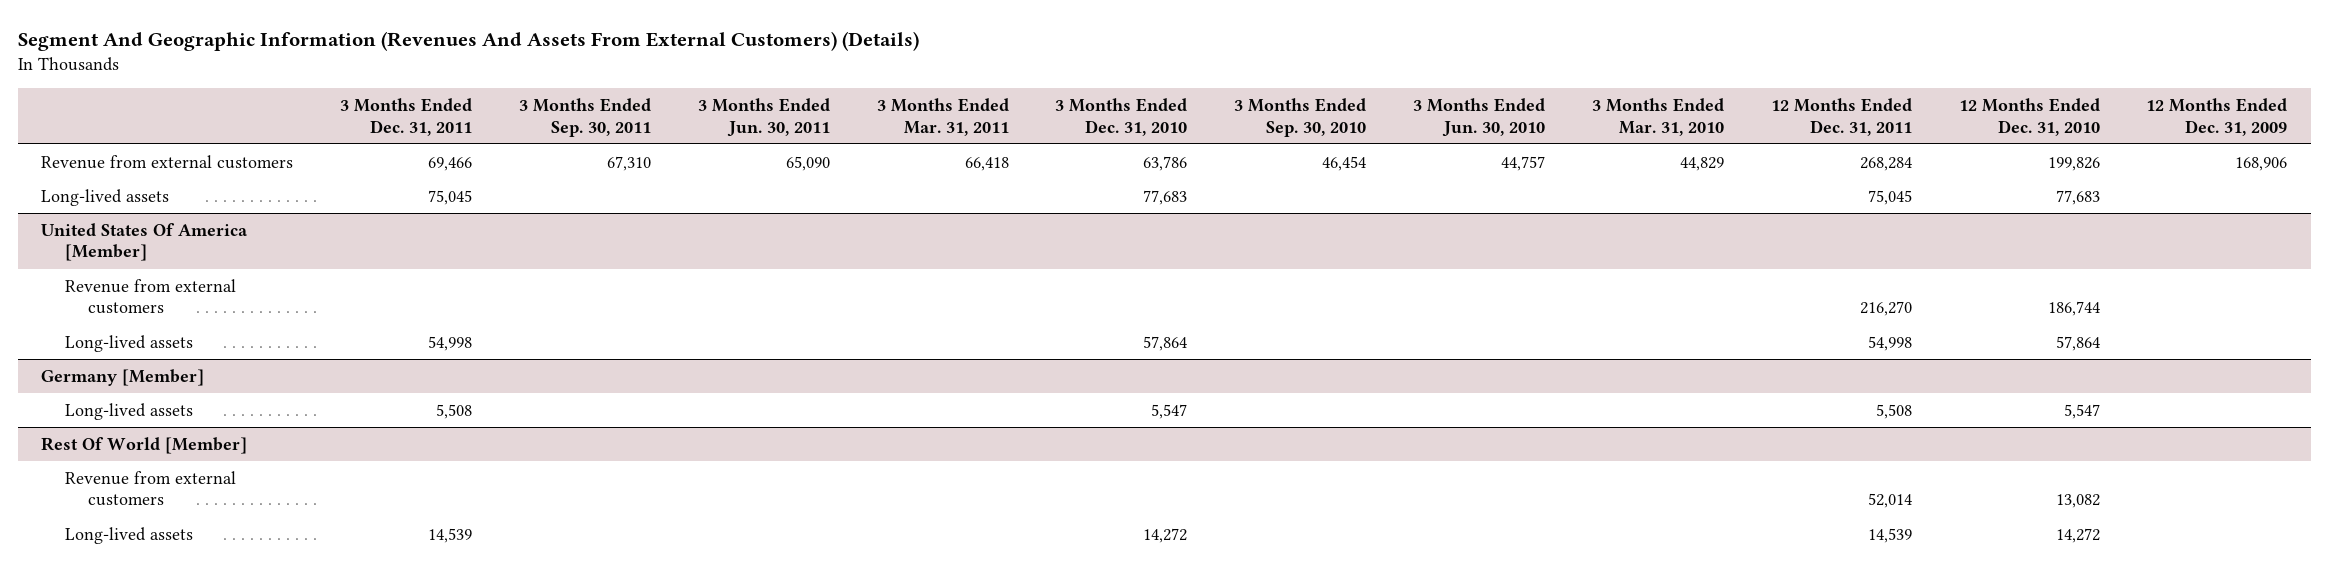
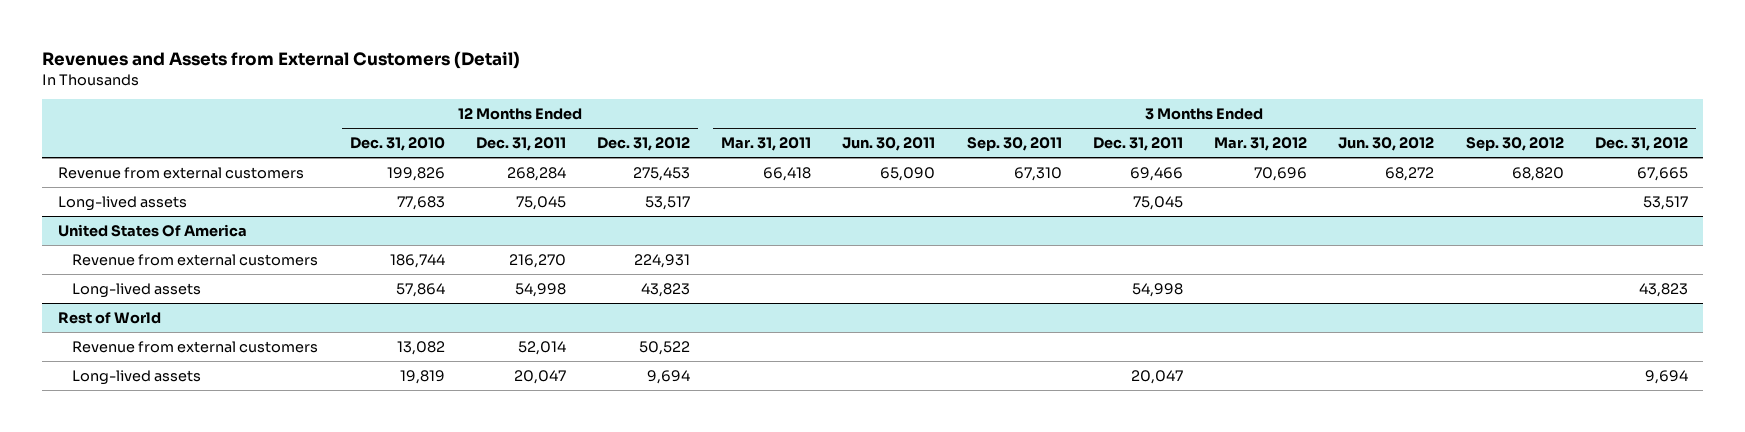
[17,30,919,51] Segment And Geographic Information (Revenues And Assets From External Customers) (Details) -> [42,50,521,69] Revenues and Assets from External Customers (Detail)
[1055,98,1188,136] 3 Months Ended Dec. 31, 2010 -> none
[1234,98,1367,137] 3 Months Ended Sep. 30, 2010 -> none
[1413,98,1546,137] 3 Months Ended Jun. 30, 2010 -> none
[1591,98,1724,136] 3 Months Ended Mar. 31, 2010 -> none
[2146,98,2288,136] 12 Months Ended Dec. 31, 2009 -> none
none -> [596,137,690,152] Dec. 31, 2012
none -> [1214,137,1308,152] Mar. 31, 2012
none -> [1338,137,1435,152] Jun. 30, 2012
none -> [1465,137,1564,152] Sep. 30, 2012
none -> [1594,137,1688,152] Dec. 31, 2012
[41,222,249,262] United States Of America [Member] -> [57,223,247,237] United States Of America
[41,368,205,386] Germany [Member] -> none
[64,402,193,420] Long-lived assets -> none
[41,436,248,454] Rest Of World [Member] -> [57,311,161,324] Rest of World
[428,527,473,543] 14,539 -> [1130,369,1183,384] 20,047
[1867,527,1912,543] 14,539 -> [513,369,566,384] 20,047
[2055,527,2100,543] 14,272 -> [399,369,445,384] 19,819

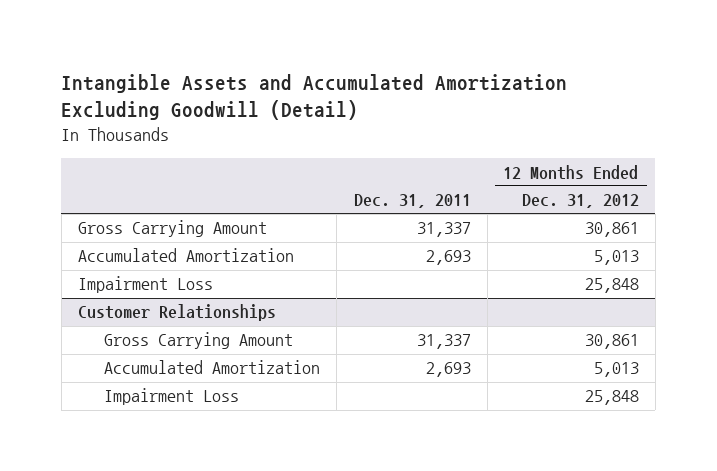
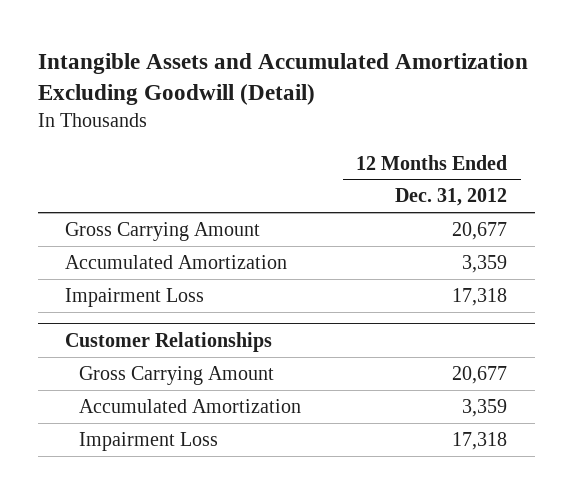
[353,194,471,209] Dec. 31, 2011 -> none
[584,222,639,238] 30,861 -> [452,221,508,240] 20,677
[593,250,639,266] 5,013 -> [462,254,508,273] 3,359
[584,278,639,294] 25,848 -> [452,287,508,306] 17,318
[584,334,639,350] 30,861 -> [452,365,508,384] 20,677
[593,362,639,378] 5,013 -> [462,398,508,417] 3,359
[584,390,639,406] 25,848 -> [452,431,508,450] 17,318

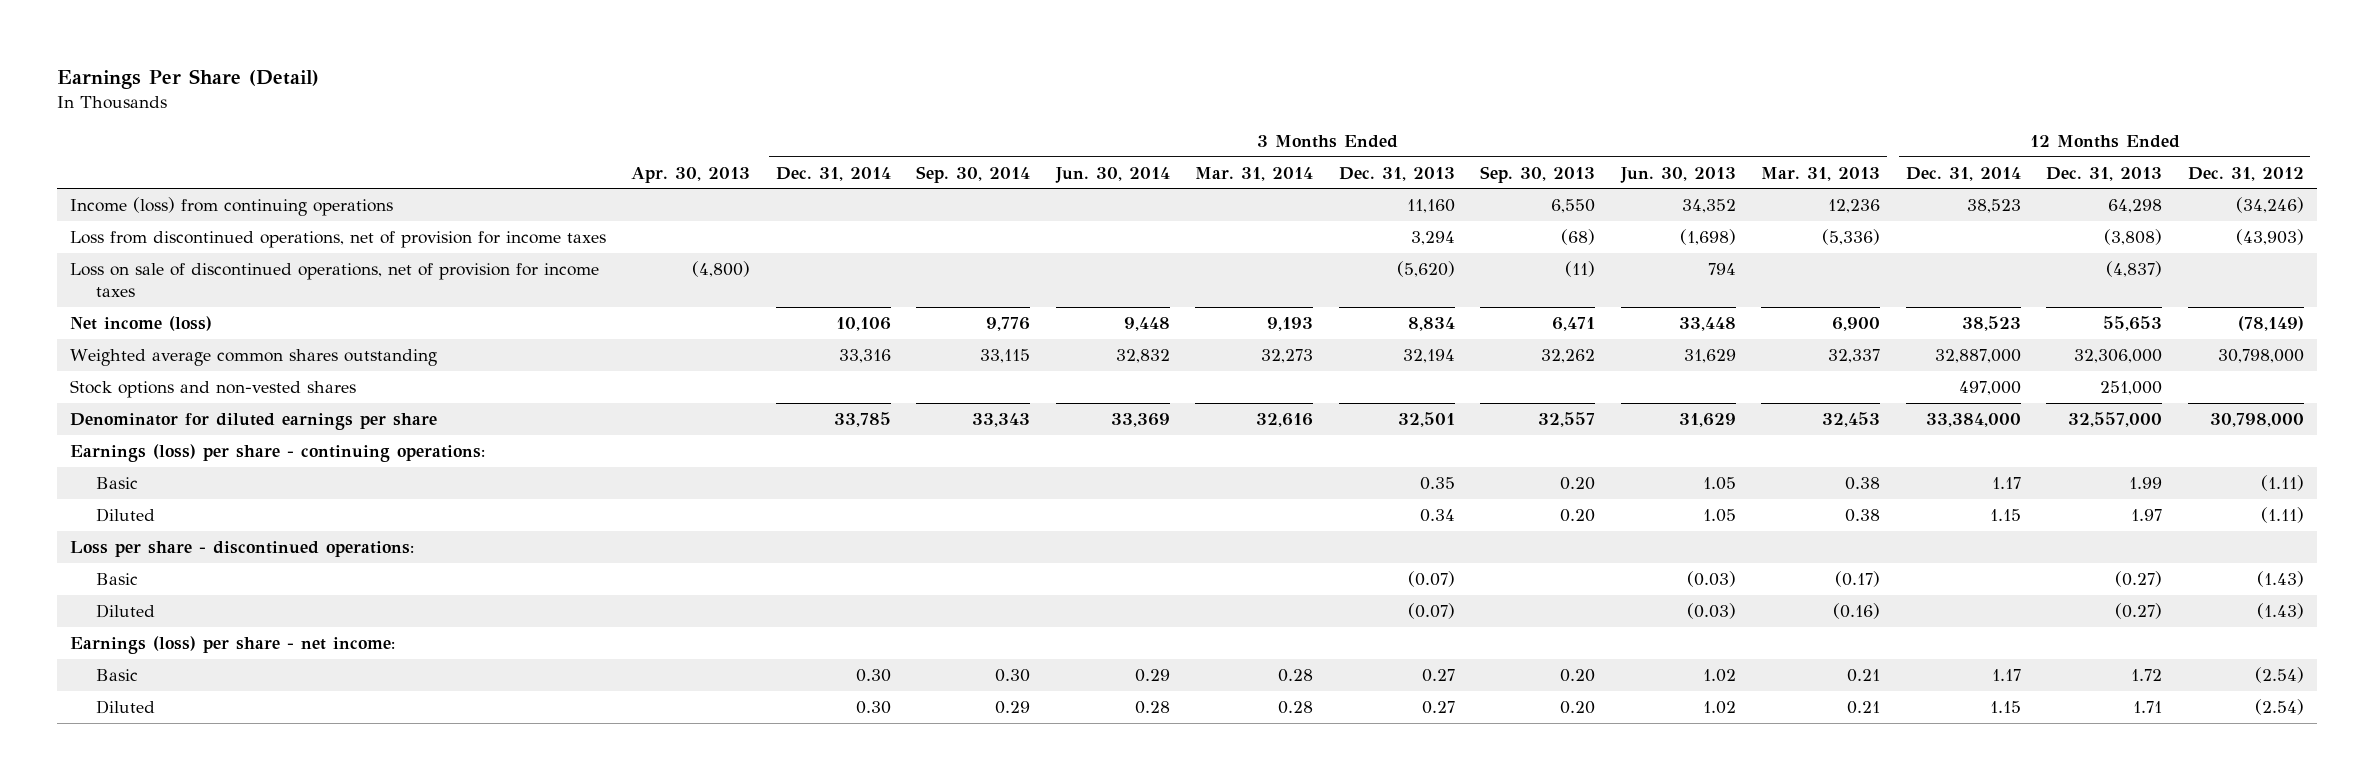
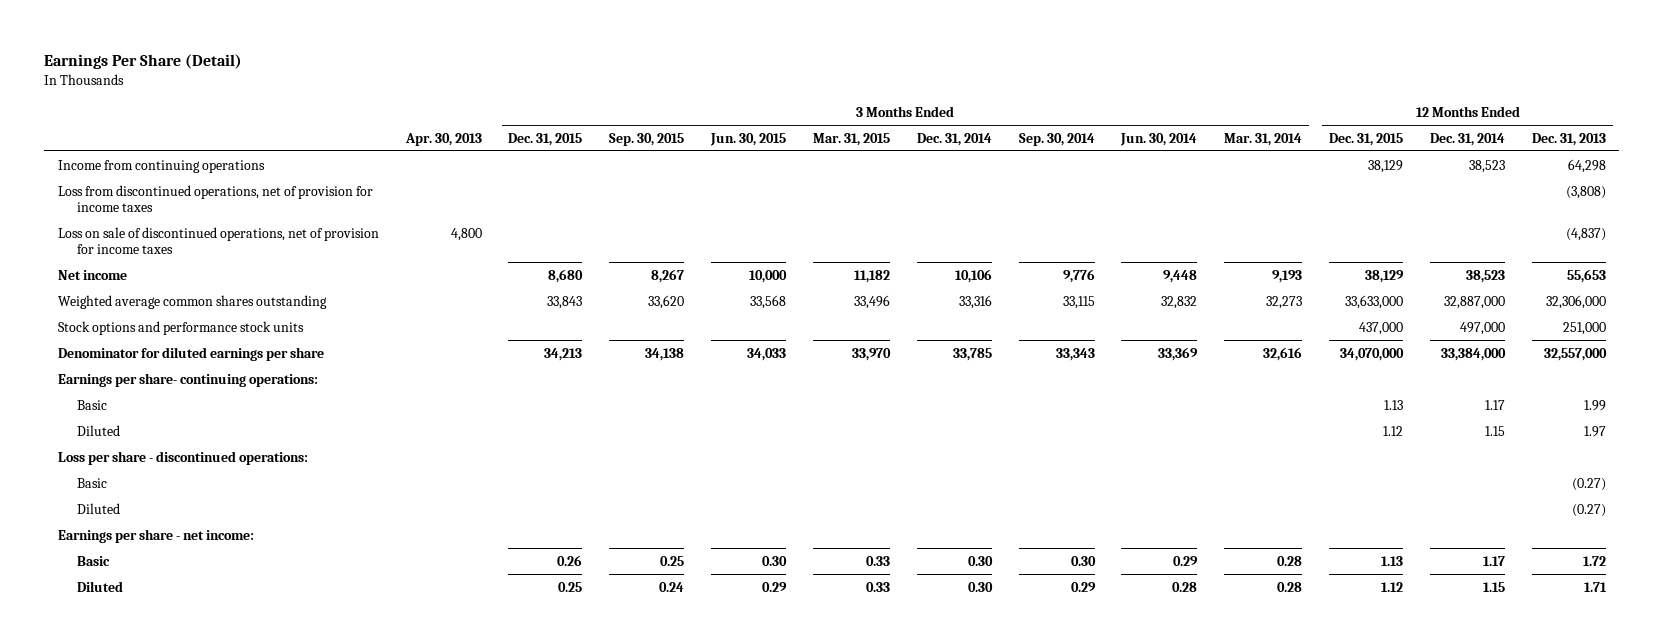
[1338,166,1455,181] Dec. 31, 2013 -> none
[1480,165,1596,183] Sep. 30, 2013 -> none
[1619,166,1736,183] Jun. 30, 2013 -> none
[1761,166,1881,181] Mar. 31, 2013 -> none
[2187,166,2304,181] Dec. 31, 2012 -> none
none -> [508,132,583,146] Dec. 31, 2015
none -> [609,132,685,146] Sep. 30, 2015
none -> [710,132,787,146] Jun. 30, 2015
none -> [812,132,890,146] Mar. 31, 2015
none -> [1329,132,1404,146] Dec. 31, 2015
[69,196,393,216] Income (loss) from continuing operations -> [57,159,265,173] Income from continuing operations
[692,260,751,277] (4,800) -> [450,227,482,241] 4,800
[69,315,212,331] Net income (loss) -> [57,269,127,280] Net income
[69,379,356,398] Stock options and non-vested shares -> [57,320,304,335] Stock options and performance stock units
[69,443,485,462] Earnings (loss) per share - continuing operations: -> [57,372,318,387] Earnings per share- continuing operations:
[69,635,395,654] Earnings (loss) per share - net income: -> [57,528,254,543] Earnings per share - net income:

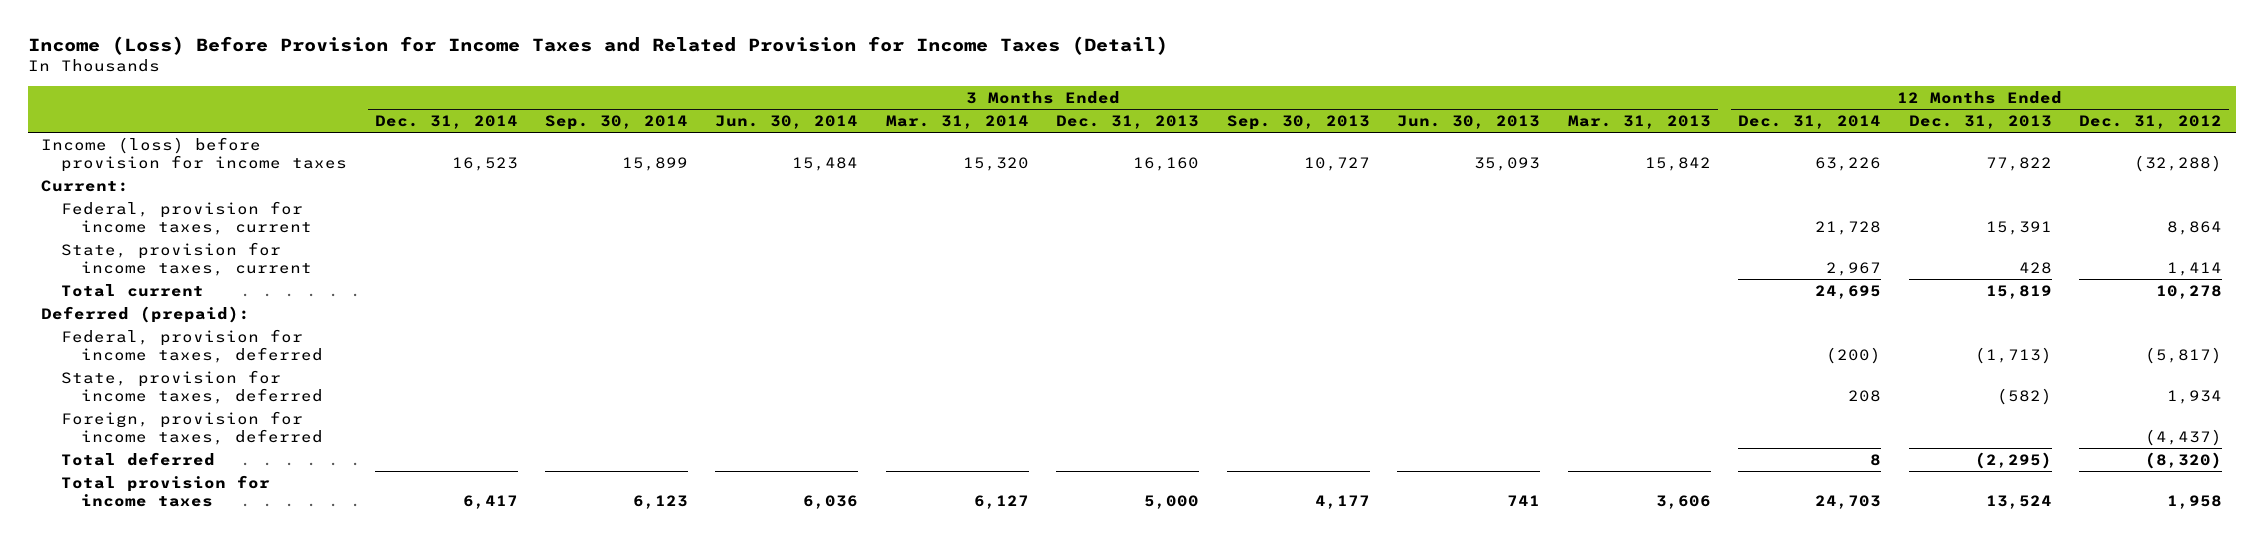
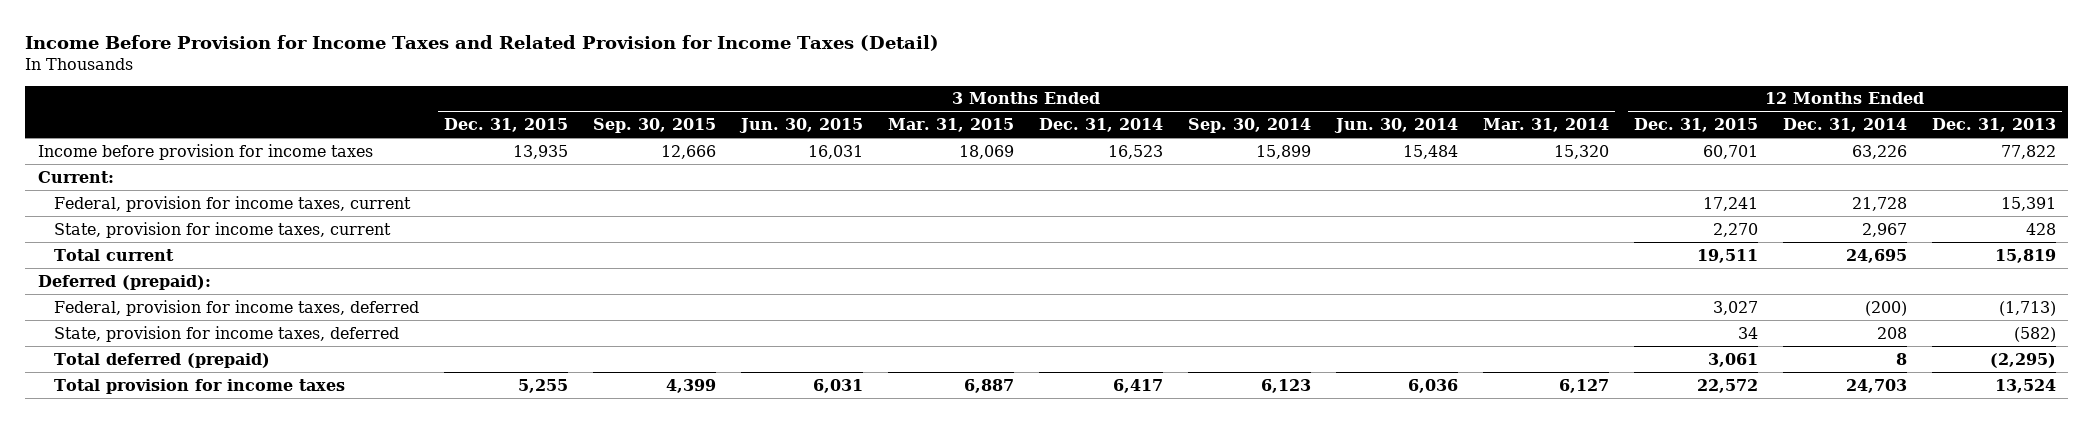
[27,35,1168,55] Income (Loss) Before Provision for Income Taxes and Related Provision for Income Taxes (Detail) -> [25,35,940,52] Income Before Provision for Income Taxes and Related Provision for Income Taxes (Detail)
[1056,115,1200,130] Dec. 31, 2013 -> none
[1226,115,1370,131] Sep. 30, 2013 -> none
[1397,115,1541,130] Jun. 30, 2013 -> none
[1567,115,1711,130] Mar. 31, 2013 -> none
[2079,115,2223,130] Dec. 31, 2012 -> none
none -> [443,118,568,133] Dec. 31, 2015
none -> [592,118,716,134] Sep. 30, 2015
none -> [738,118,863,134] Jun. 30, 2015
none -> [887,118,1014,133] Mar. 31, 2015
none -> [1633,118,1758,133] Dec. 31, 2015
[41,136,348,172] Income (loss) before provision for income taxes -> [37,143,373,160] Income before provision for income taxes
[61,410,323,445] Foreign, provision for income taxes, deferred -> none
[61,451,216,466] Total deferred -> [53,352,270,368] Total deferred (prepaid)

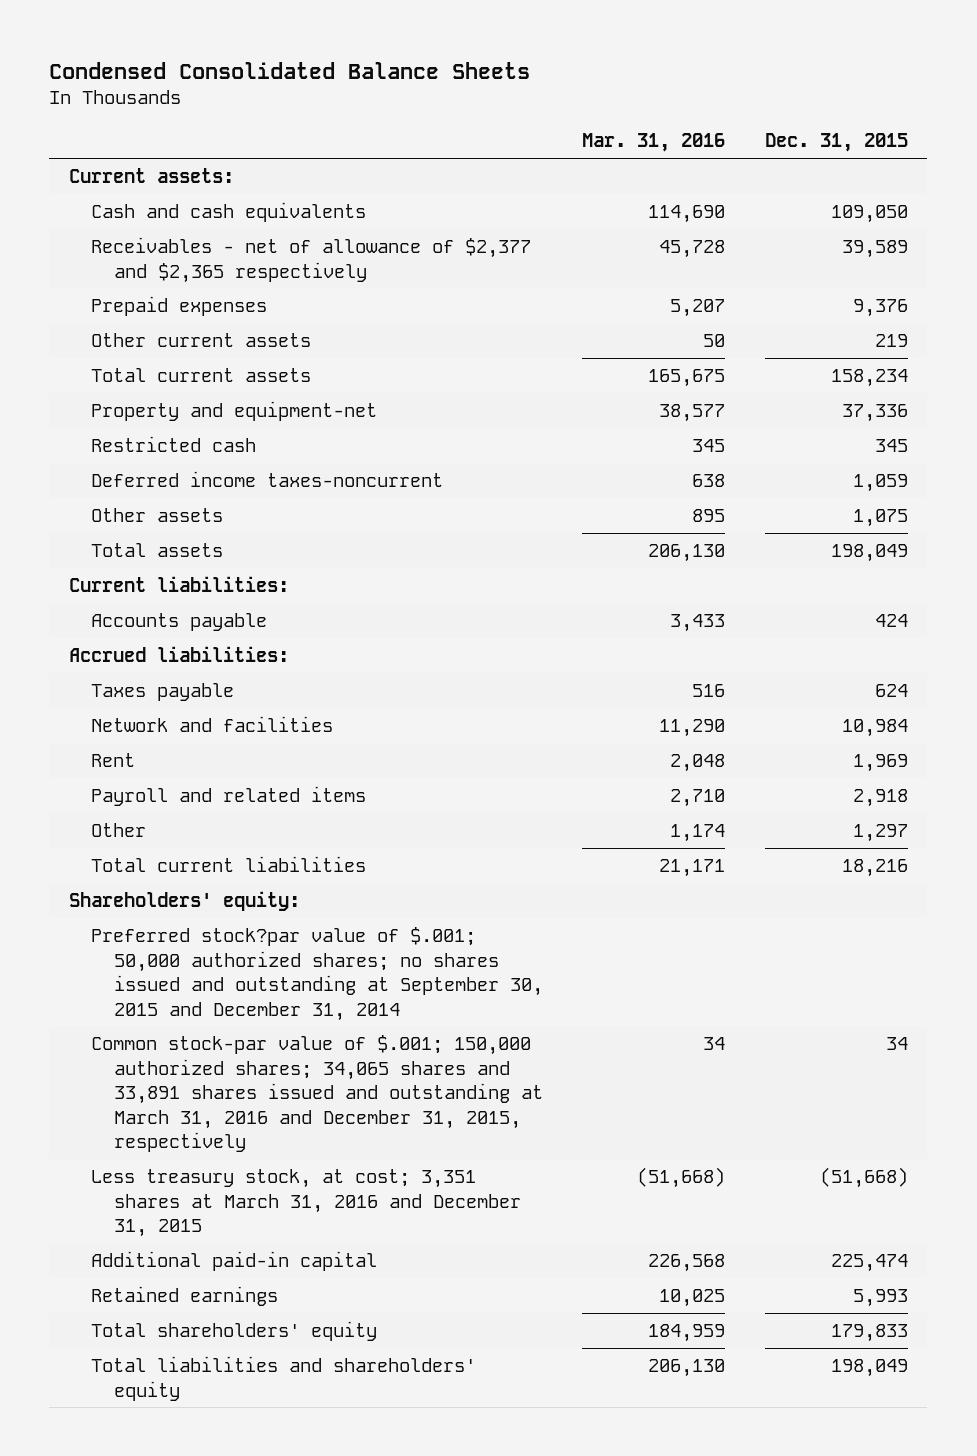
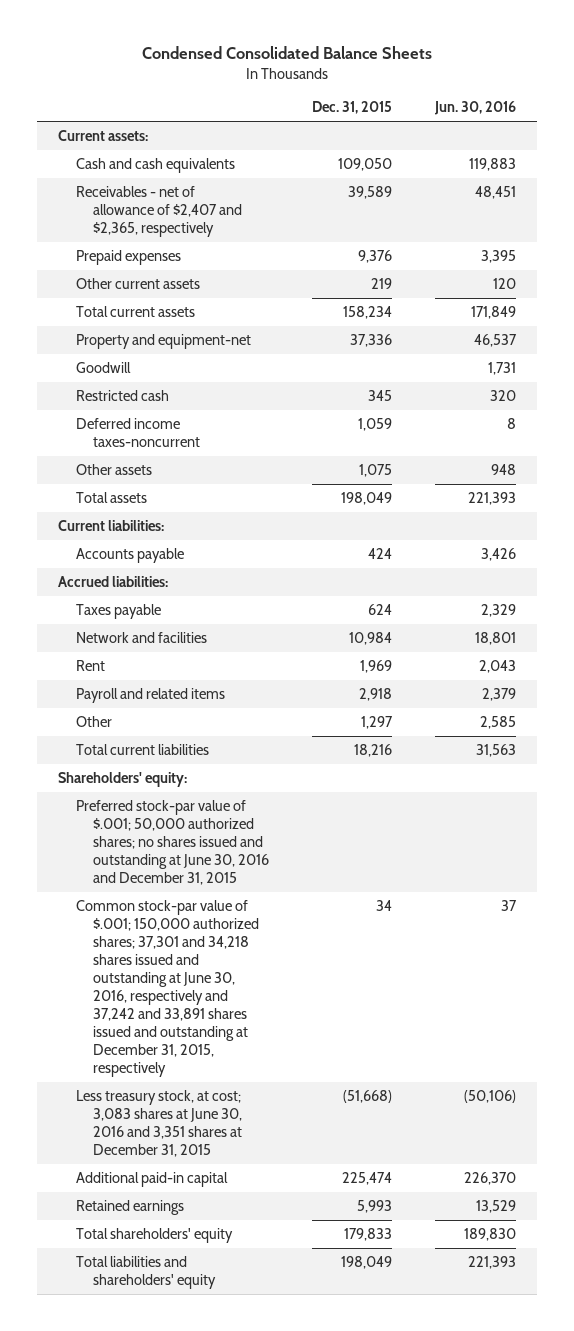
[582,133,726,153] Mar. 31, 2016 -> none
none -> [433,101,516,116] Jun. 30, 2016
[91,236,532,283] Receivables - net of allowance of $2,377 and $2,365 respectively -> [75,186,242,238] Receivables - net of allowance of $2,407 and $2,365, respectively
none -> [75,362,131,374] Goodwill
[91,926,543,1021] Preferred stock?par value of $.001; 50,000 authorized shares; no shares issued and outstanding at September 30, 2015 and December 31, 2014 -> [75,800,269,886] Preferred stock-par value of $.001; 50,000 authorized shares; no shares issued and outstanding at June 30, 2016 and December 31, 2015
[91,1034,543,1153] Common stock-par value of $.001; 150,000 authorized shares; 34,065 shares and 33,891 shares issued and outstanding at March 31, 2016 and December 31, 2015, respectively -> [75,900,259,1078] Common stock-par value of $.001; 150,000 authorized shares; 37,301 and 34,218 shares issued and outstanding at June 30, 2016, respectively and 37,242 and 33,891 shares issued and outstanding at December 31, 2015, respectively
[91,1168,521,1238] Less treasury stock, at cost; 3,351 shares at March 31, 2016 and December 31, 2015 -> [75,1090,242,1158] Less treasury stock, at cost; 3,083 shares at June 30, 2016 and 3,351 shares at December 31, 2015

